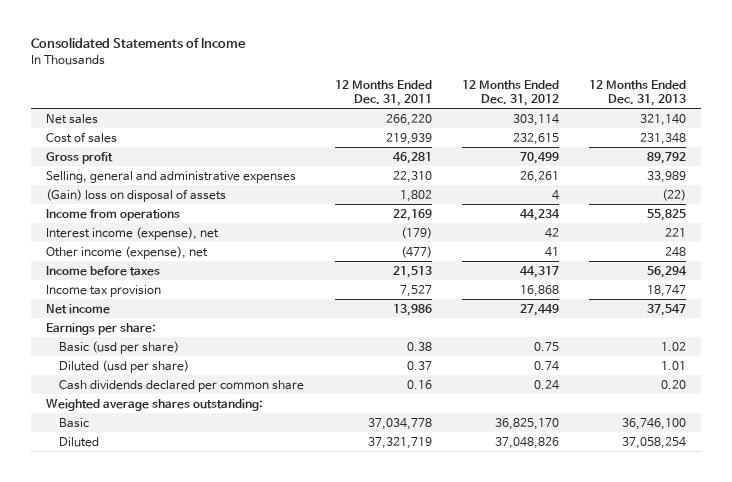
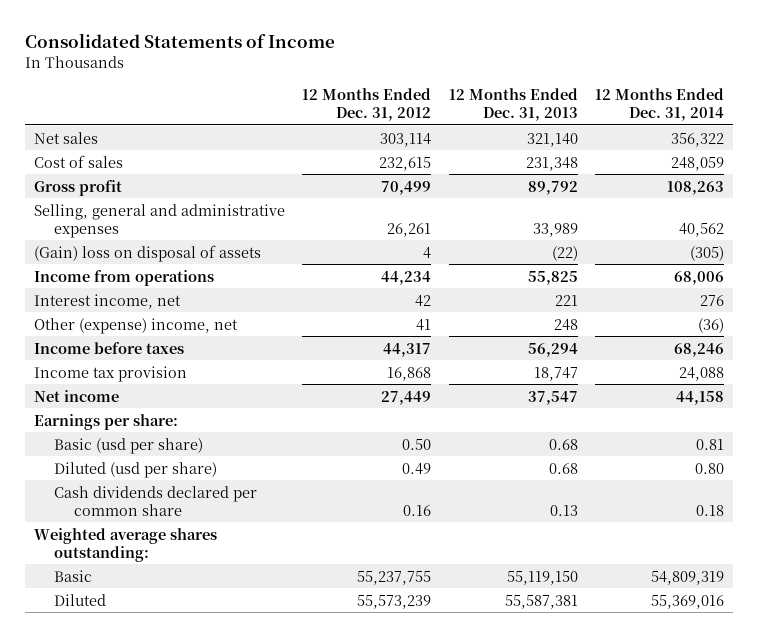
[334,79,432,106] 12 Months Ended Dec. 31, 2011 -> none
none -> [594,87,724,121] 12 Months Ended Dec. 31, 2014
[45,226,219,240] Interest income (expense), net -> [33,293,181,309] Interest income, net
[45,245,208,259] Other income (expense), net -> [33,317,238,334] Other (expense) income, net
[533,341,559,351] 0.75 -> [402,438,432,450] 0.50
[660,341,686,351] 1.02 -> [548,438,578,450] 0.68
[533,360,559,371] 0.74 -> [402,462,432,475] 0.49
[660,360,686,370] 1.01 -> [548,462,578,474] 0.68
[533,379,559,390] 0.24 -> [403,504,432,516] 0.16
[660,379,686,389] 0.20 -> [549,504,578,516] 0.13
[494,417,559,430] 36,825,170 -> [357,570,432,585] 55,237,755
[621,417,686,430] 36,746,100 -> [506,570,578,585] 55,119,150
[494,436,559,449] 37,048,826 -> [357,594,432,609] 55,573,239
[621,436,686,449] 37,058,254 -> [504,594,578,609] 55,587,381

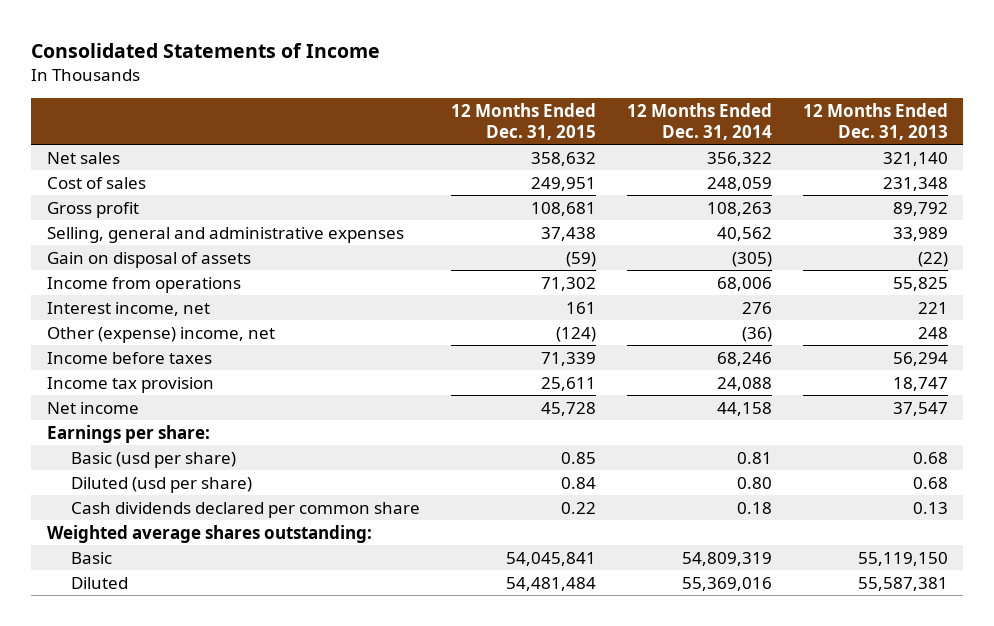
[302,87,432,121] 12 Months Ended Dec. 31, 2012 -> none
none -> [451,102,597,140] 12 Months Ended Dec. 31, 2015
[33,244,261,262] (Gain) loss on disposal of assets -> [46,251,251,268] Gain on disposal of assets

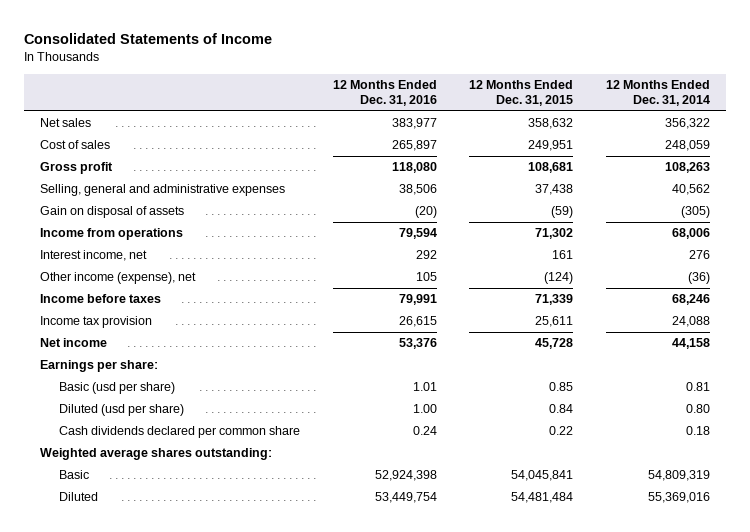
[802,102,948,140] 12 Months Ended Dec. 31, 2013 -> none
none -> [332,79,437,107] 12 Months Ended Dec. 31, 2016
[46,326,275,343] Other (expense) income, net -> [40,272,197,285] Other income (expense), net

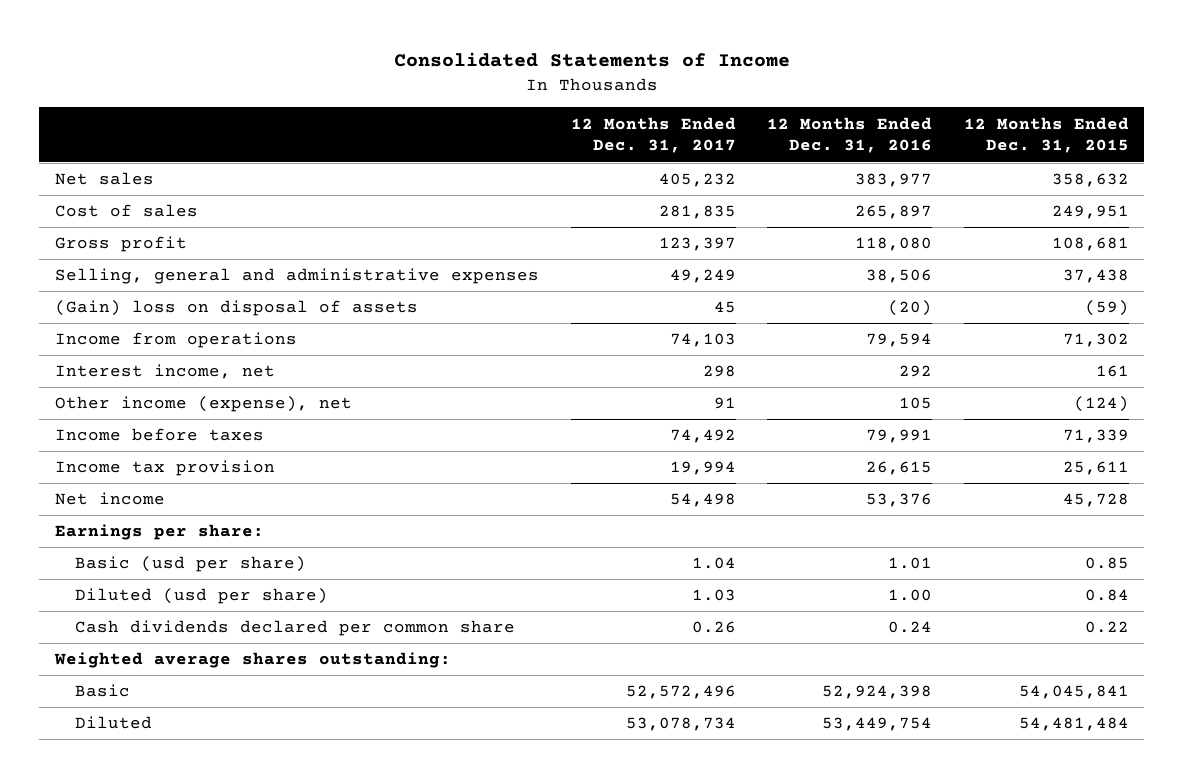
[605,79,710,107] 12 Months Ended Dec. 31, 2014 -> none
none -> [570,116,736,154] 12 Months Ended Dec. 31, 2017
[40,206,185,219] Gain on disposal of assets -> [54,300,418,317] (Gain) loss on disposal of assets

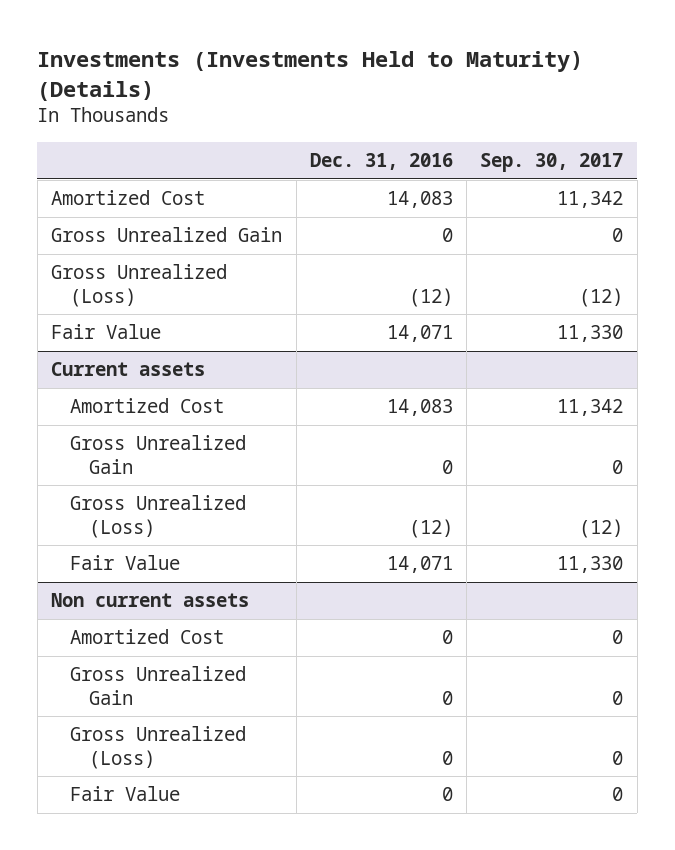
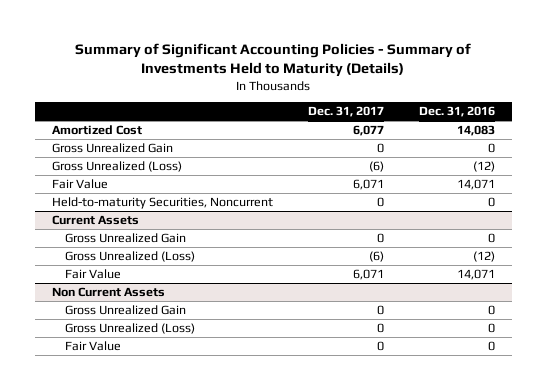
[37,51,584,101] Investments (Investments Held to Maturity) (Details) -> [75,42,472,78] Summary of Significant Accounting Policies - Summary of Investments Held to Maturity (Details)
[480,152,624,172] Sep. 30, 2017 -> none
none -> [307,106,384,118] Dec. 31, 2017
[70,398,225,414] Amortized Cost -> none
none -> [51,197,273,210] Held-to-maturity Securities, Noncurrent
[51,362,206,377] Current assets -> [51,215,139,226] Current Assets
[70,629,225,645] Amortized Cost -> none
[51,593,250,608] Non current assets -> [51,287,165,298] Non Current Assets

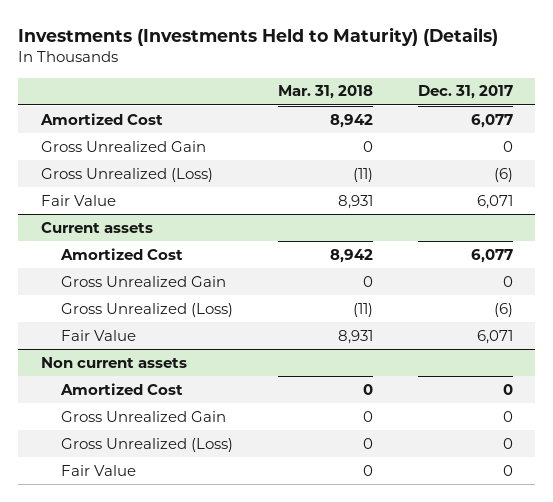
[75,42,472,78] Summary of Significant Accounting Policies - Summary of Investments Held to Maturity (Details) -> [18,26,499,46] Investments (Investments Held to Maturity) (Details)
[418,106,495,118] Dec. 31, 2016 -> none
none -> [277,85,373,100] Mar. 31, 2018
[51,197,273,210] Held-to-maturity Securities, Noncurrent -> none
[51,215,139,226] Current Assets -> [40,221,153,233] Current assets
none -> [60,247,184,260] Amortized Cost
[51,287,165,298] Non Current Assets -> [40,356,187,368] Non current assets
none -> [60,382,184,395] Amortized Cost

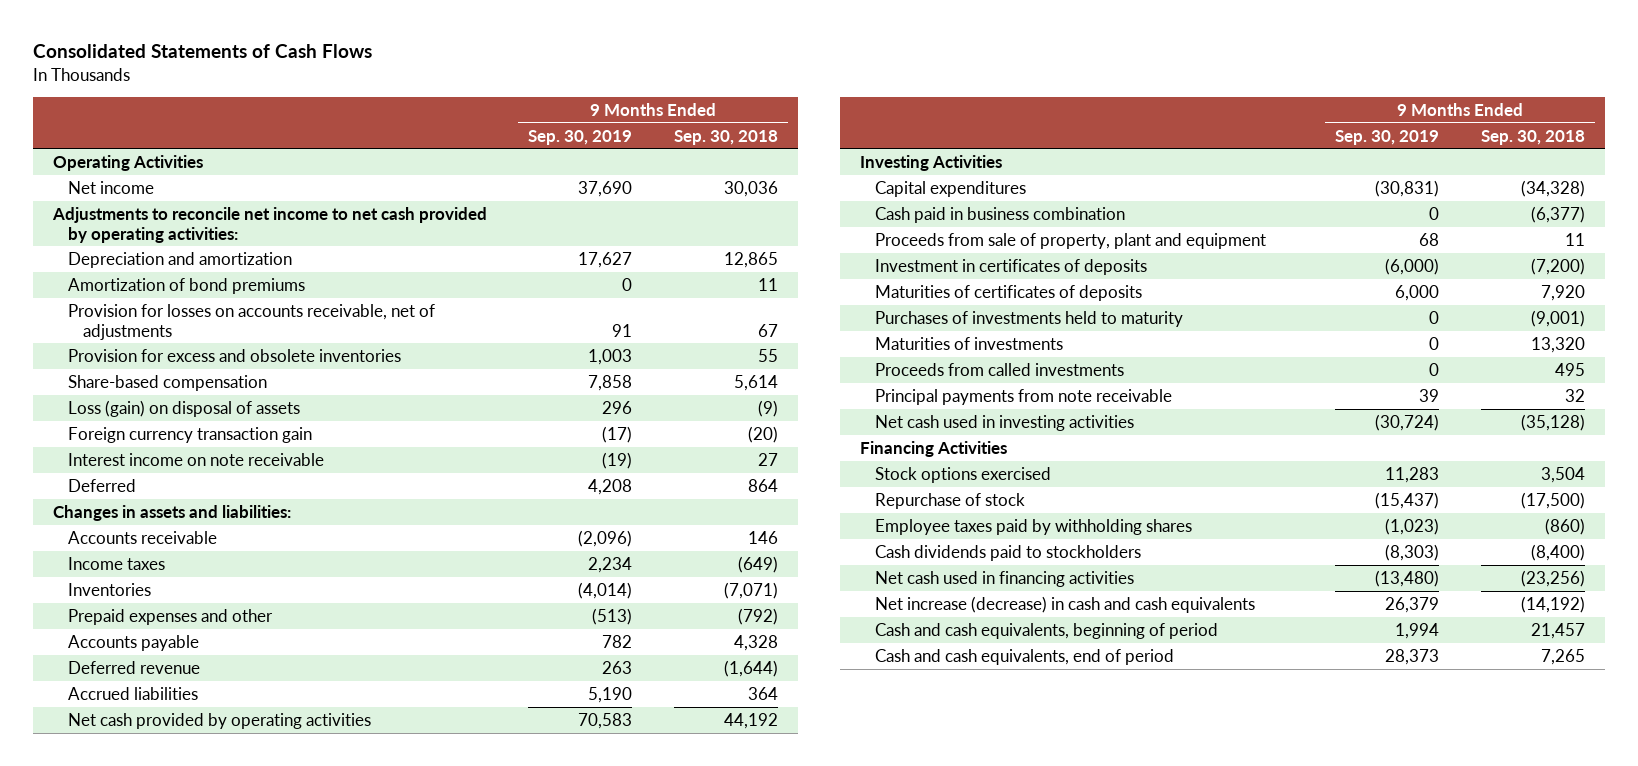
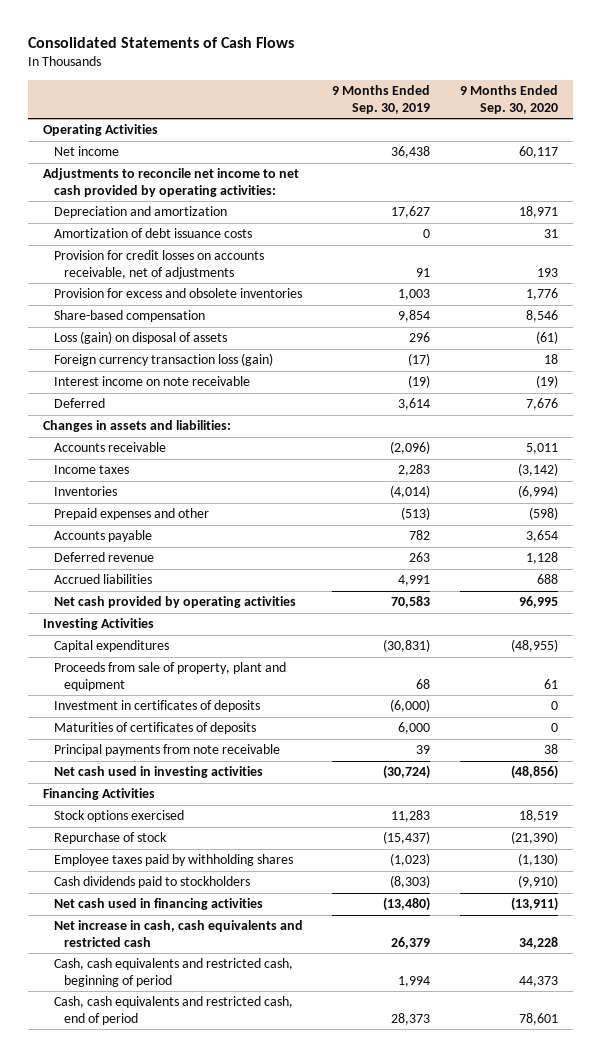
[673,129,778,145] Sep. 30, 2018 -> none
none -> [460,84,559,114] 9 Months Ended Sep. 30, 2020
[578,180,633,197] 37,690 -> [391,146,431,159] 36,438
[68,277,306,294] Amortization of bond premiums -> none
none -> [53,228,252,239] Amortization of debt issuance costs
[68,303,436,340] Provision for losses on accounts receivable, net of adjustments -> [53,250,264,279] Provision for credit losses on accounts receivable, net of adjustments
[588,374,633,391] 7,858 -> [398,310,431,323] 9,854
[68,426,313,443] Foreign currency transaction gain -> [53,353,273,367] Foreign currency transaction loss (gain)
[588,478,633,495] 4,208 -> [398,398,431,411] 3,614
[588,556,633,573] 2,234 -> [398,464,431,477] 2,283
[588,686,633,703] 5,190 -> [398,575,431,587] 4,991
[875,206,1126,223] Cash paid in business combination -> none
[875,310,1184,327] Purchases of investments held to maturity -> none
[875,336,1064,350] Maturities of investments -> none
[875,362,1125,376] Proceeds from called investments -> none
[875,595,1256,613] Net increase (decrease) in cash and cash equivalents -> [53,920,303,947] Net increase in cash, cash equivalents and restricted cash
[875,622,1219,639] Cash and cash equivalents, beginning of period -> [53,958,293,987] Cash, cash equivalents and restricted cash, beginning of period
[875,648,1175,665] Cash and cash equivalents, end of period -> [53,996,293,1025] Cash, cash equivalents and restricted cash, end of period

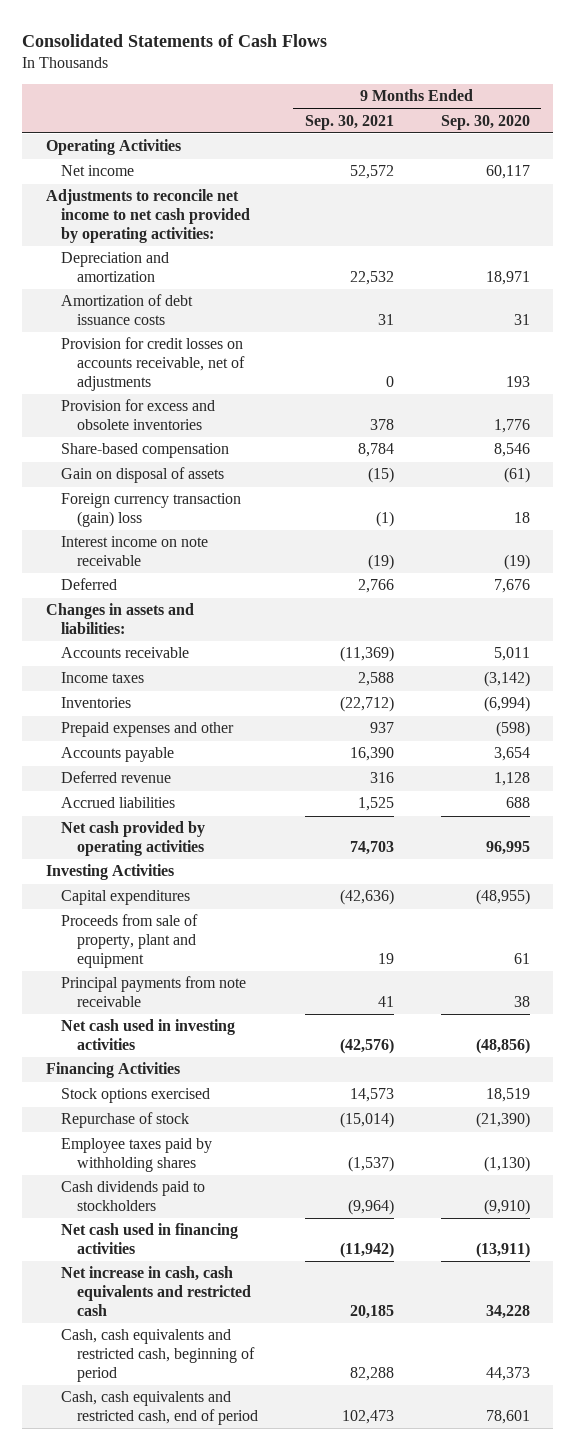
[332,84,431,114] 9 Months Ended Sep. 30, 2019 -> none
none -> [304,114,394,130] Sep. 30, 2021
[53,331,227,345] Loss (gain) on disposal of assets -> [61,467,225,484] Gain on disposal of assets
[53,353,273,367] Foreign currency transaction loss (gain) -> [61,493,242,528] Foreign currency transaction (gain) loss
[53,700,260,713] Investment in certificates of deposits -> none
[53,722,256,735] Maturities of certificates of deposits -> none

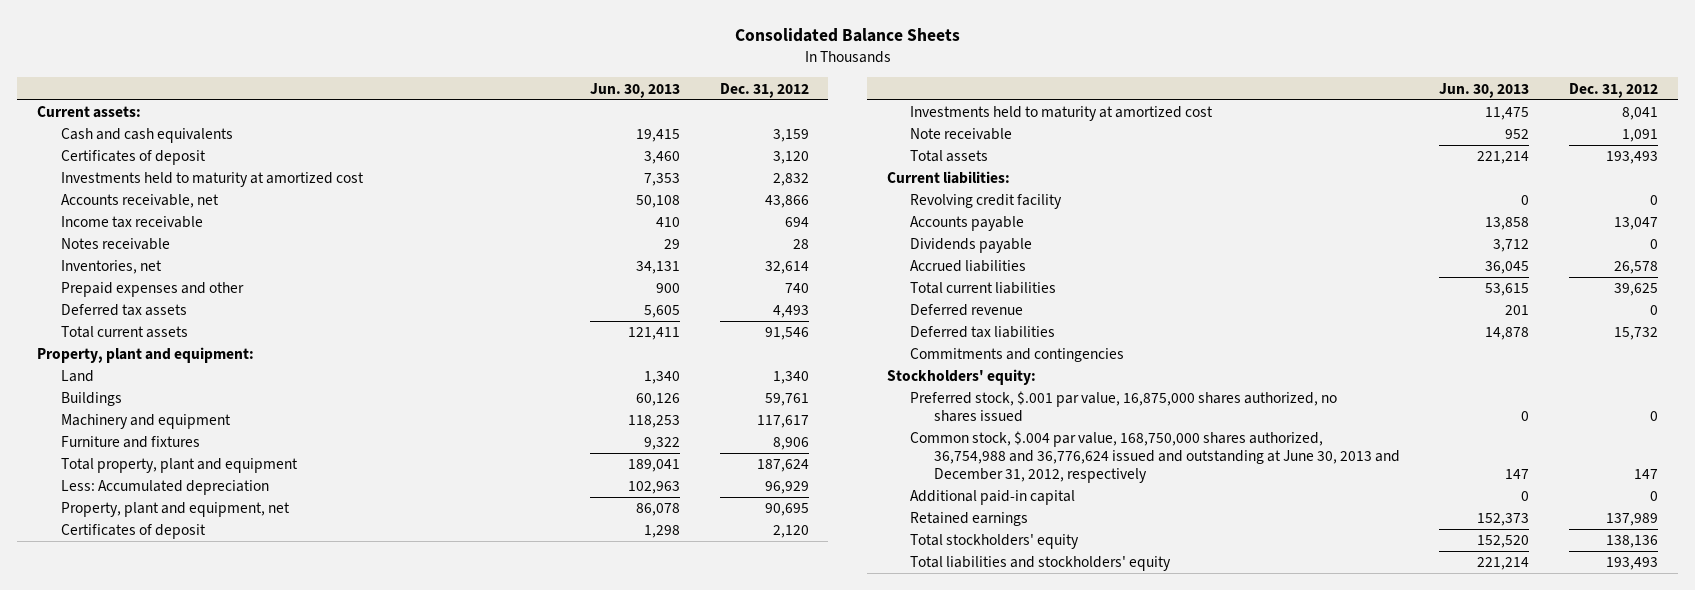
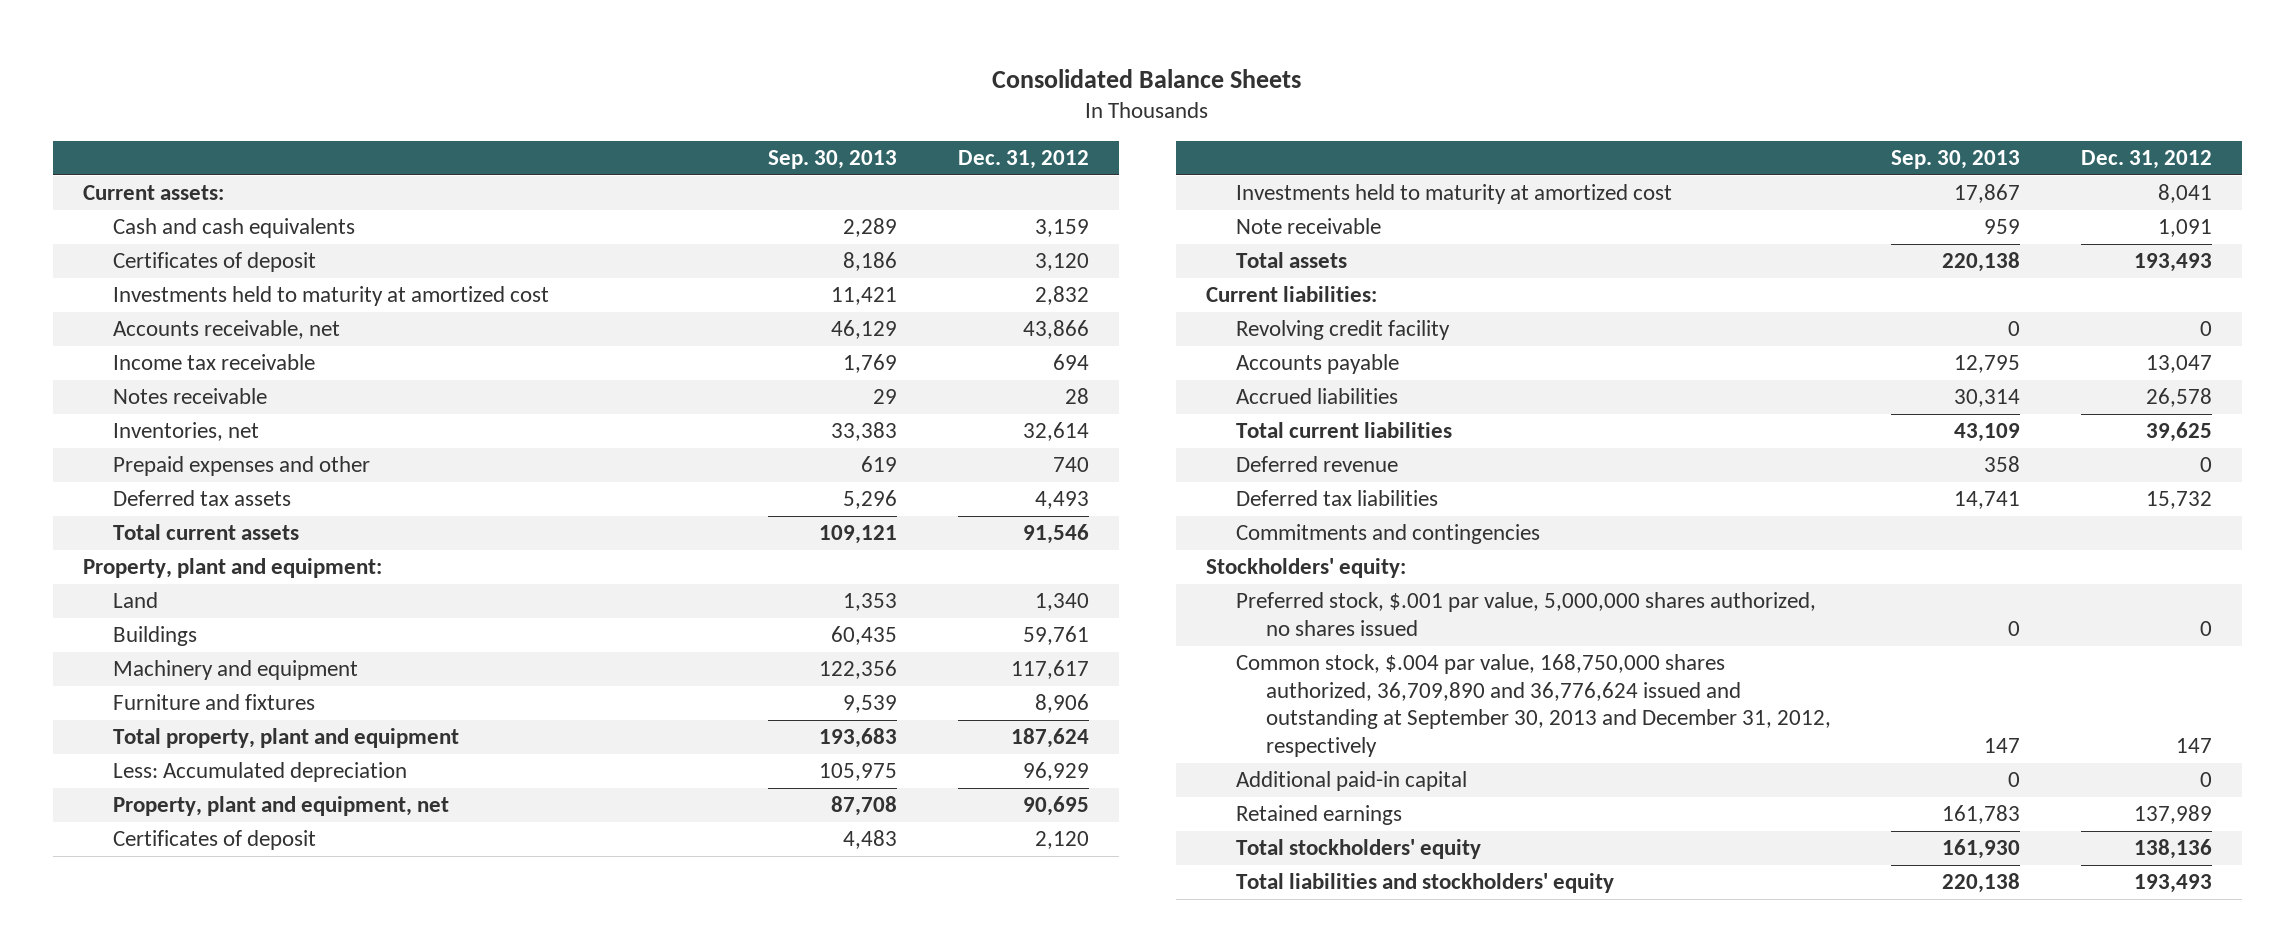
[590,82,681,98] Jun. 30, 2013 -> none
none -> [768,150,898,170] Sep. 30, 2013
[910,238,1033,254] Dividends payable -> none
[910,391,1338,422] Preferred stock, $.001 par value, 16,875,000 shares authorized, no shares issued -> [1235,592,1816,636] Preferred stock, $.001 par value, 5,000,000 shares authorized, no shares issued
[910,431,1400,483] Common stock, $.004 par value, 168,750,000 shares authorized, 36,754,988 and 36,776,624 issued and outstanding at June 30, 2013 and December 31, 2012, respectively -> [1235,654,1831,758] Common stock, $.004 par value, 168,750,000 shares authorized, 36,709,890 and 36,776,624 issued and outstanding at September 30, 2013 and December 31, 2012, respectively

